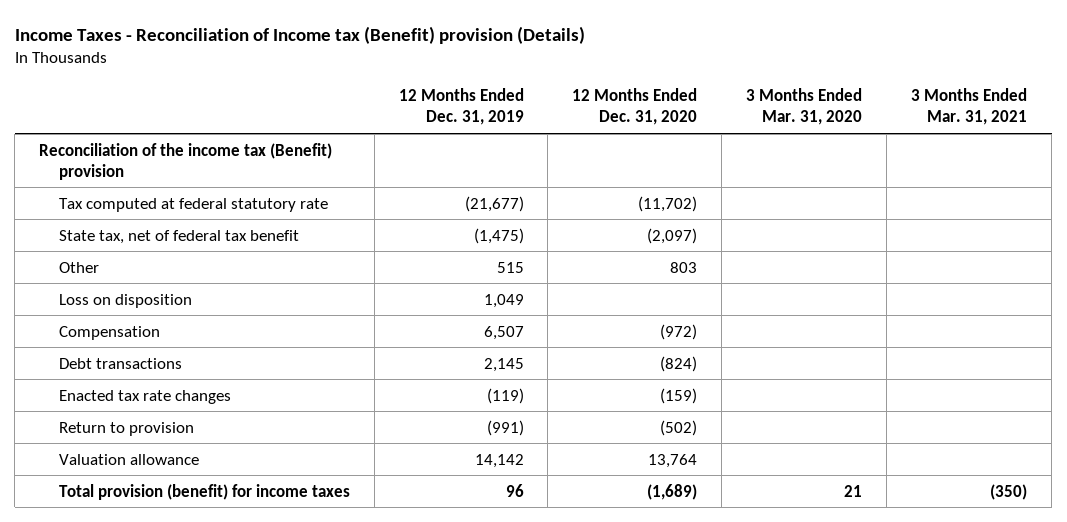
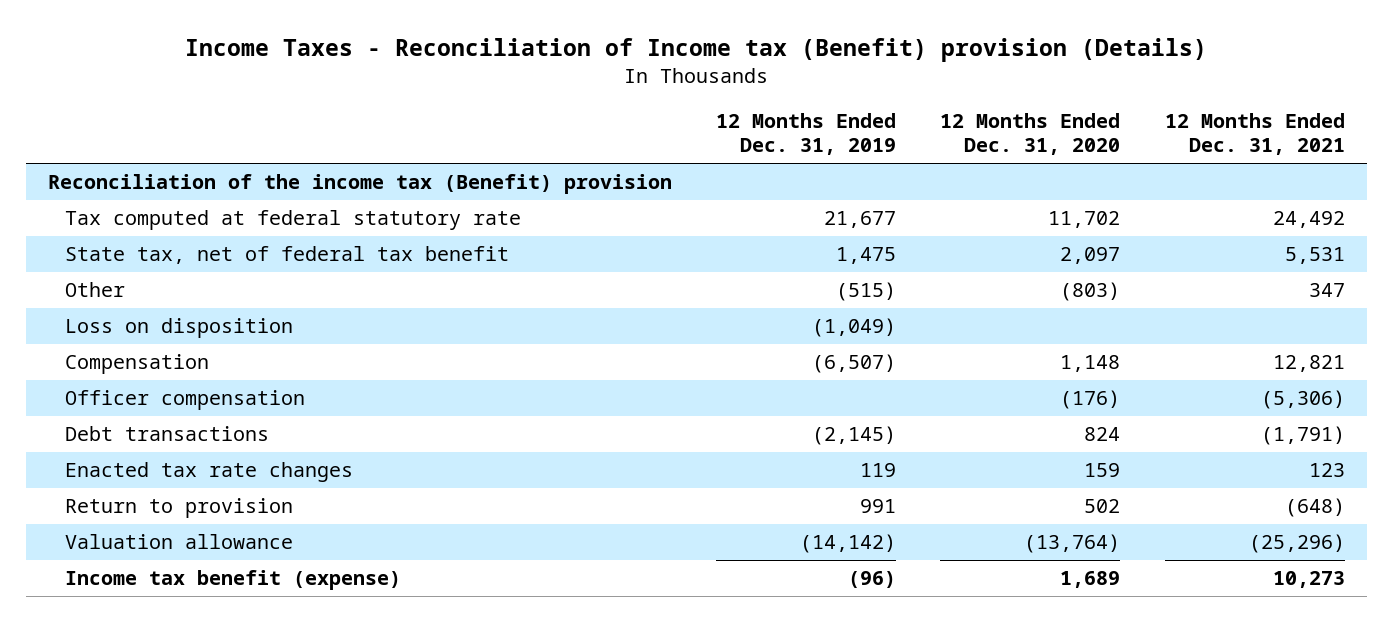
[746,88,863,126] 3 Months Ended Mar. 31, 2020 -> none
[911,88,1028,126] 3 Months Ended Mar. 31, 2021 -> none
none -> [1164,113,1345,156] 12 Months Ended Dec. 31, 2021
[464,195,524,212] (21,677) -> [823,211,896,229] 21,677
[638,195,698,212] (11,702) -> [1048,211,1121,229] 11,702
[473,227,524,244] (1,475) -> [835,247,896,265] 1,475
[647,227,698,244] (2,097) -> [1060,247,1121,265] 2,097
[496,261,524,273] 515 -> [835,282,896,302] (515)
[670,261,698,273] 803 -> [1060,282,1121,302] (803)
[483,293,524,308] 1,049 -> [811,318,896,338] (1,049)
[483,325,524,340] 6,507 -> [811,354,896,374] (6,507)
[660,323,698,340] (972) -> [1060,355,1121,373] 1,148
none -> [64,390,305,411] Officer compensation
[483,357,524,372] 2,145 -> [811,426,896,446] (2,145)
[660,355,698,372] (824) -> [1084,427,1121,442] 824
[486,387,524,404] (119) -> [859,463,896,478] 119
[660,387,698,404] (159) -> [1084,463,1121,478] 159
[486,419,524,436] (991) -> [859,499,896,514] 991
[660,419,698,436] (502) -> [1084,499,1121,514] 502
[474,453,524,468] 14,142 -> [799,534,896,554] (14,142)
[648,453,698,468] 13,764 -> [1024,534,1121,554] (13,764)
[58,483,350,500] Total provision (benefit) for income taxes -> [64,570,401,591] Income tax benefit (expense)
[505,483,524,497] 96 -> [847,571,896,589] (96)
[647,483,698,500] (1,689) -> [1060,571,1121,589] 1,689

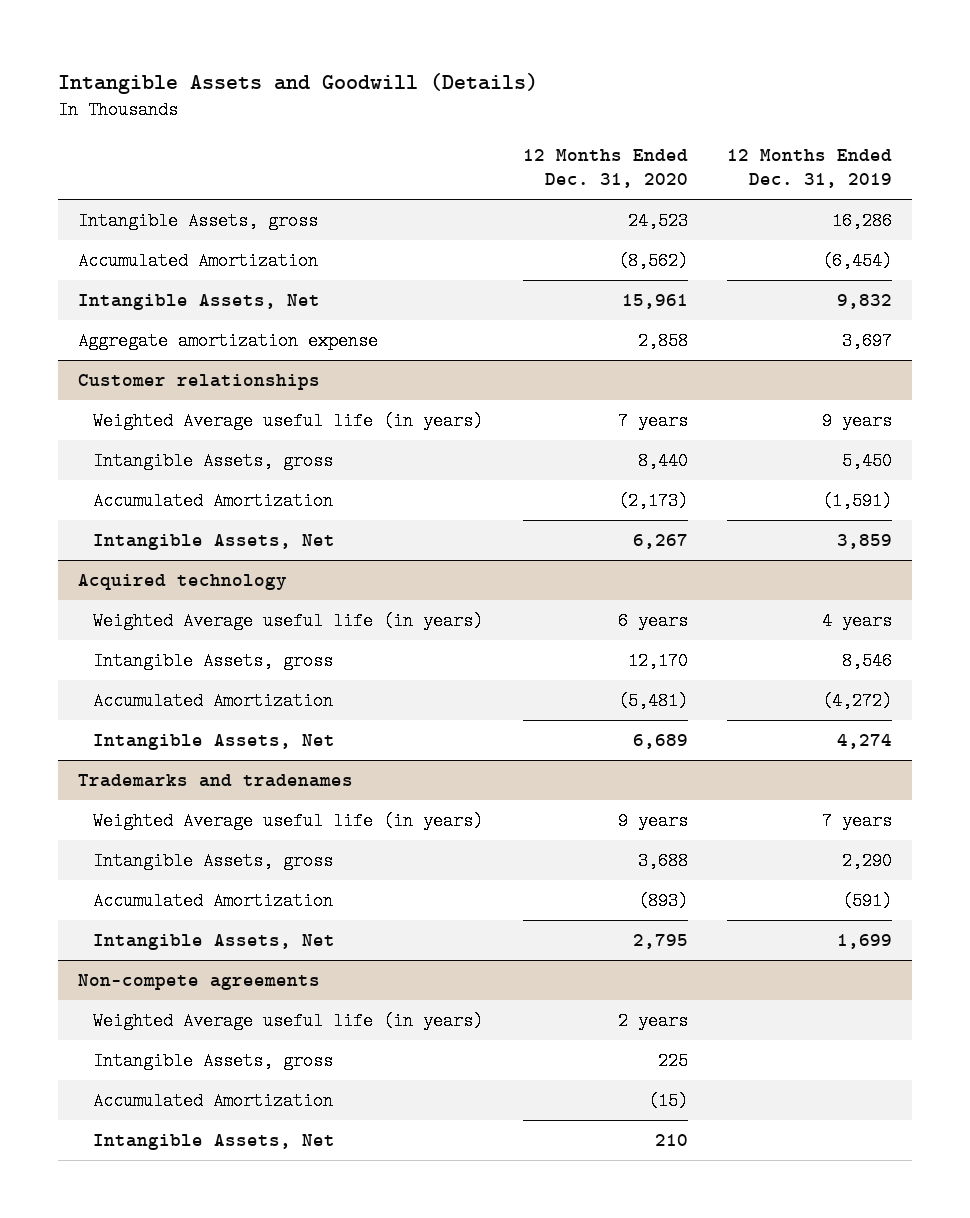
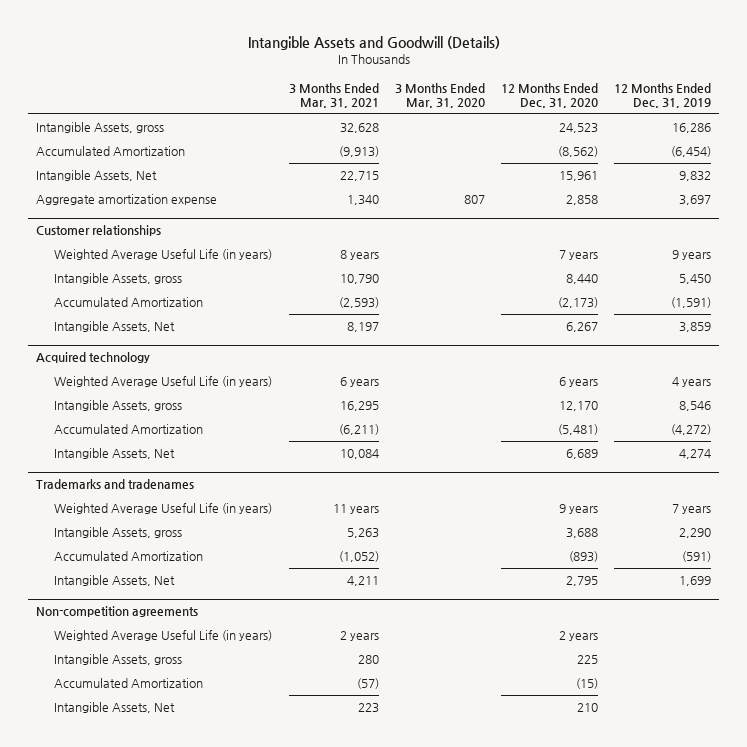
none -> [288,82,379,109] 3 Months Ended Mar. 31, 2021
none -> [394,82,485,109] 3 Months Ended Mar. 31, 2020
[93,411,484,430] Weighted Average useful life (in years) -> [54,249,273,261] Weighted Average Useful Life (in years)
[93,611,484,630] Weighted Average useful life (in years) -> [54,376,273,388] Weighted Average Useful Life (in years)
[93,811,484,830] Weighted Average useful life (in years) -> [54,503,273,515] Weighted Average Useful Life (in years)
[77,973,320,990] Non-compete agreements -> [36,606,199,618] Non-competition agreements
[93,1011,484,1030] Weighted Average useful life (in years) -> [54,630,273,642] Weighted Average Useful Life (in years)

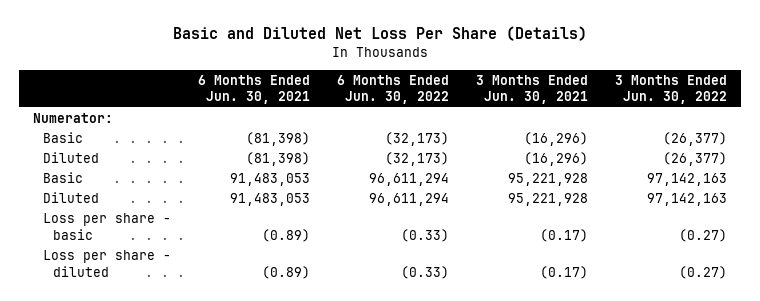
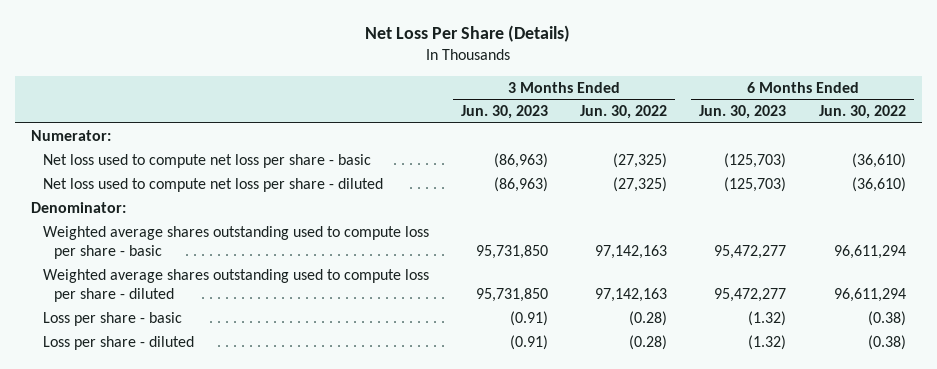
[173,26,588,42] Basic and Diluted Net Loss Per Share (Details) -> [365,25,571,43] Net Loss Per Share (Details)
[198,74,311,105] 6 Months Ended Jun. 30, 2021 -> none
[476,74,589,105] 3 Months Ended Jun. 30, 2021 -> none
none -> [460,105,548,120] Jun. 30, 2023
none -> [699,105,787,120] Jun. 30, 2023
[43,131,84,143] Basic -> none
[43,151,100,163] Diluted -> none
none -> [42,153,371,168] Net loss used to compute net loss per share - basic
none -> [42,177,383,192] Net loss used to compute net loss per share - diluted
none -> [31,201,127,213] Denominator:
[43,171,84,183] Basic -> [42,225,429,260] Weighted average shares outstanding used to compute loss per share - basic
[43,191,100,203] Diluted -> [42,268,429,303] Weighted average shares outstanding used to compute loss per share - diluted
[401,228,450,242] (0.33) -> [867,310,906,326] (0.38)
[679,228,728,242] (0.27) -> [629,310,668,326] (0.28)
[401,265,450,279] (0.33) -> [867,334,906,350] (0.38)
[679,265,728,279] (0.27) -> [629,334,668,350] (0.28)

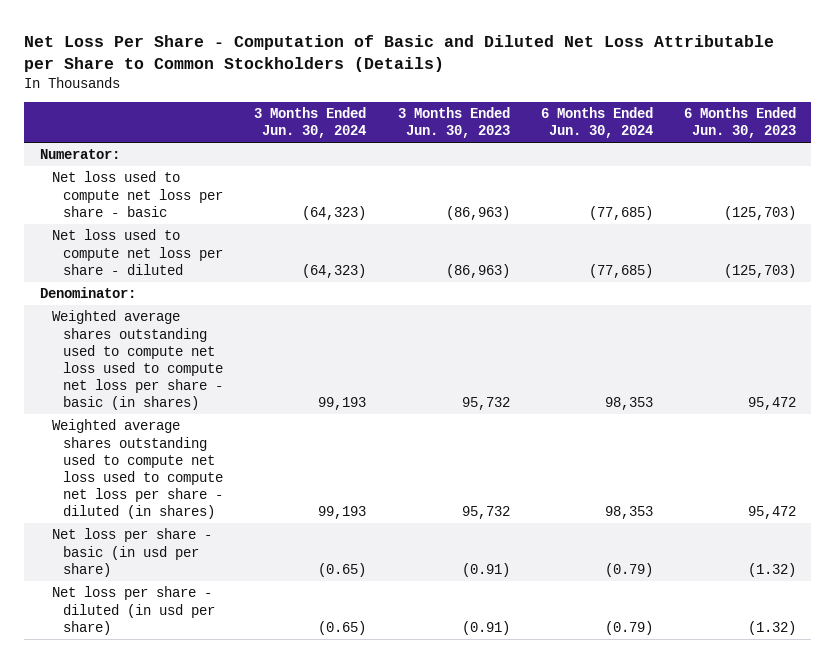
[365,25,571,43] Net Loss Per Share (Details) -> [24,34,775,72] Net Loss Per Share - Computation of Basic and Diluted Net Loss Attributable per Share to Common Stockholders (Details)
[580,105,668,120] Jun. 30, 2022 -> none
[818,105,906,120] Jun. 30, 2022 -> none
none -> [254,107,367,139] 3 Months Ended Jun. 30, 2024
none -> [540,107,653,139] 6 Months Ended Jun. 30, 2024
[42,225,429,260] Weighted average shares outstanding used to compute loss per share - basic -> [51,310,224,411] Weighted average shares outstanding used to compute net loss used to compute net loss per share - basic (in shares)
[475,245,548,260] 95,731,850 -> [461,397,510,411] 95,732
[714,245,787,260] 95,472,277 -> [747,397,796,411] 95,472
[42,268,429,303] Weighted average shares outstanding used to compute loss per share - diluted -> [51,419,224,520] Weighted average shares outstanding used to compute net loss used to compute net loss per share - diluted (in shares)
[475,288,548,303] 95,731,850 -> [461,506,510,520] 95,732
[714,288,787,303] 95,472,277 -> [747,506,796,520] 95,472
[42,311,182,326] Loss per share - basic -> [51,528,212,577] Net loss per share - basic (in usd per share)
[42,335,194,350] Loss per share - diluted -> [51,586,216,635] Net loss per share - diluted (in usd per share)

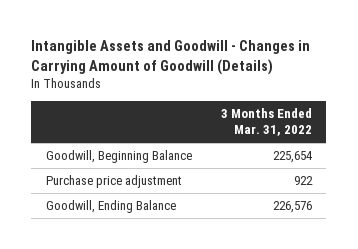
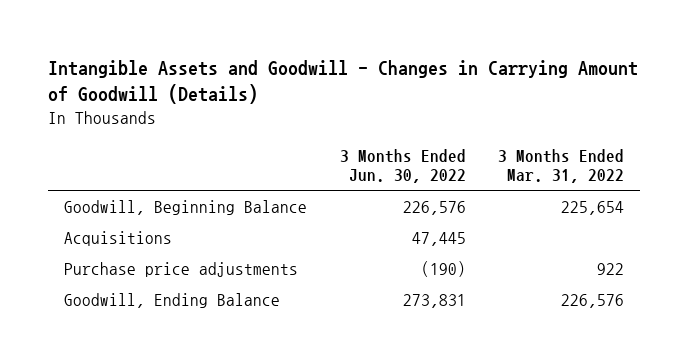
none -> [339,148,466,184] 3 Months Ended Jun. 30, 2022
none -> [64,231,173,247] Acquisitions
[45,175,182,189] Purchase price adjustment -> [64,262,299,278] Purchase price adjustments

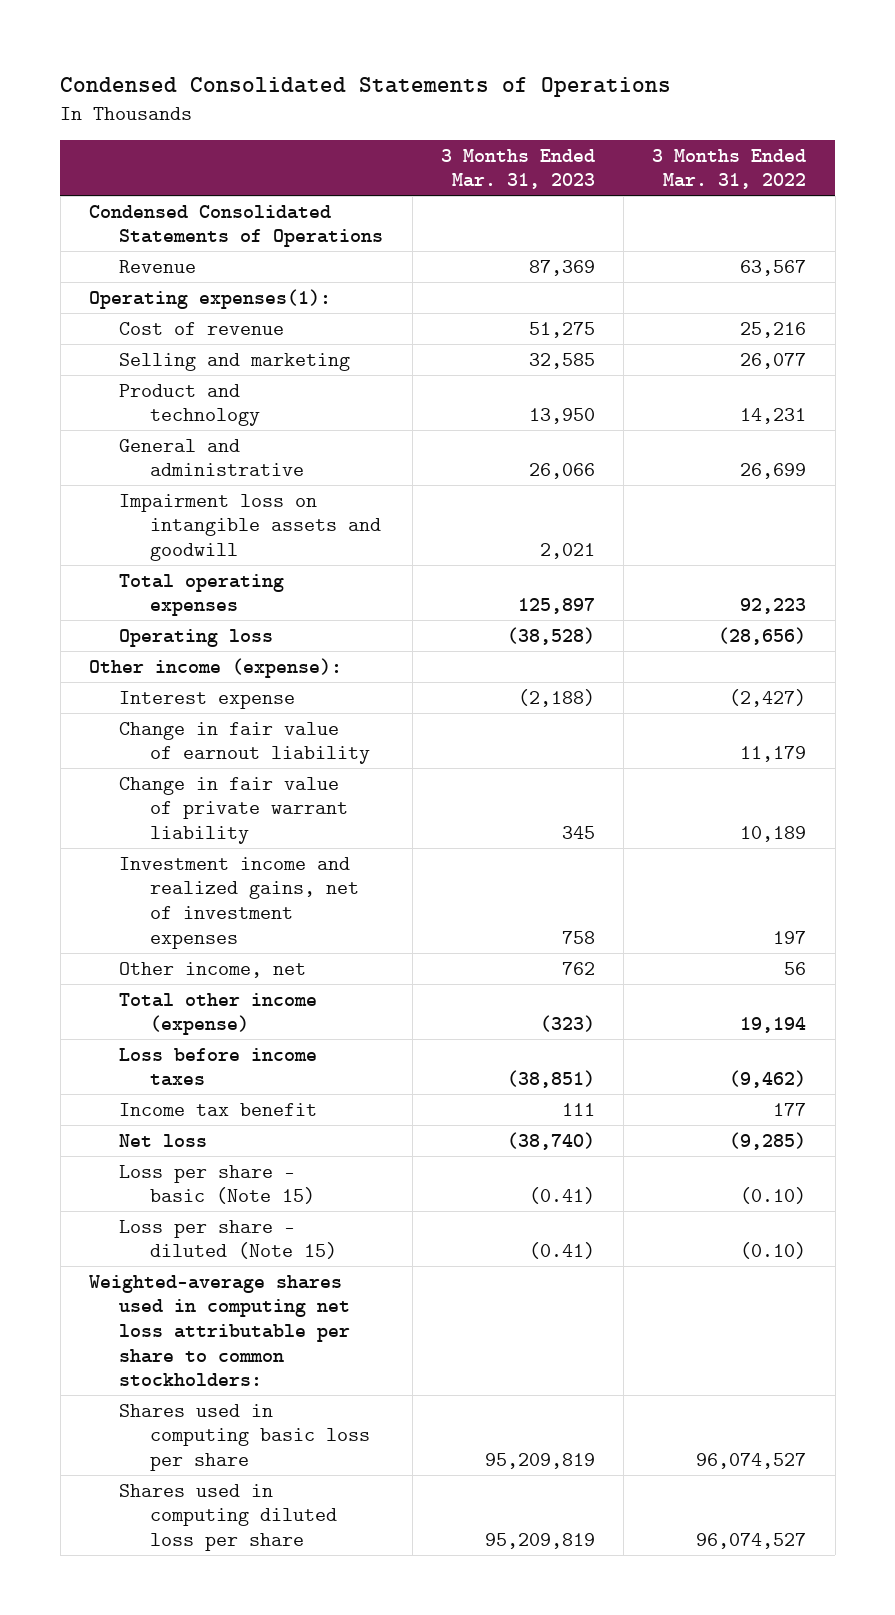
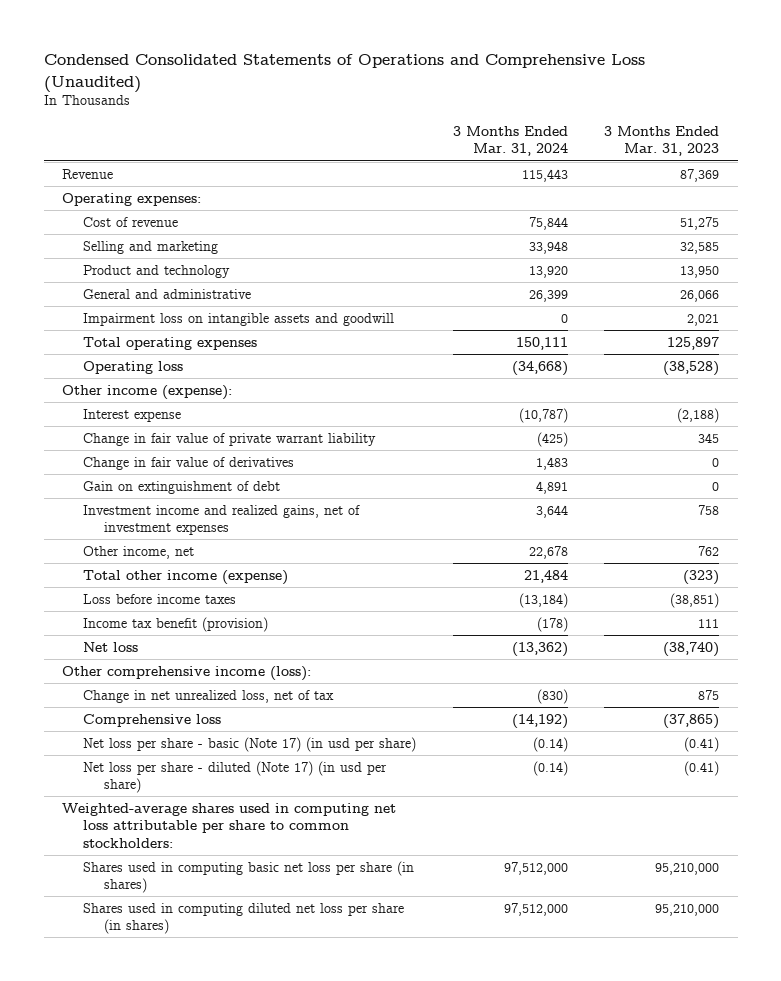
[60,76,672,97] Condensed Consolidated Statements of Operations -> [43,54,645,93] Condensed Consolidated Statements of Operations and Comprehensive Loss (Unaudited)
[652,148,807,190] 3 Months Ended Mar. 31, 2022 -> none
none -> [452,125,568,157] 3 Months Ended Mar. 31, 2024
[88,204,384,248] Condensed Consolidated Statements of Operations -> none
[88,288,331,309] Operating expenses(1): -> [61,192,201,206] Operating expenses:
[119,721,371,765] Change in fair value of earnout liability -> none
none -> [83,456,295,470] Change in fair value of derivatives
none -> [83,480,281,494] Gain on extinguishment of debt
[119,1102,318,1116] Income tax benefit -> [83,616,269,632] Income tax benefit (provision)
none -> [61,665,311,681] Other comprehensive income (loss):
none -> [83,689,335,703] Change in net unrealized loss, net of tax
none -> [83,713,222,727] Comprehensive loss
[119,1164,316,1205] Loss per share - basic (Note 15) -> [83,736,417,752] Net loss per share - basic (Note 17) (in usd per share)
[119,1219,338,1260] Loss per share - diluted (Note 15) -> [83,760,388,794] Net loss per share - diluted (Note 17) (in usd per share)
[119,1403,371,1471] Shares used in computing basic loss per share -> [83,860,415,894] Shares used in computing basic net loss per share (in shares)
[484,1452,595,1469] 95,209,819 -> [655,862,720,875] 95,210,000
[119,1483,338,1551] Shares used in computing diluted loss per share -> [83,902,405,935] Shares used in computing diluted net loss per share (in shares)
[484,1532,595,1549] 95,209,819 -> [655,903,720,916] 95,210,000

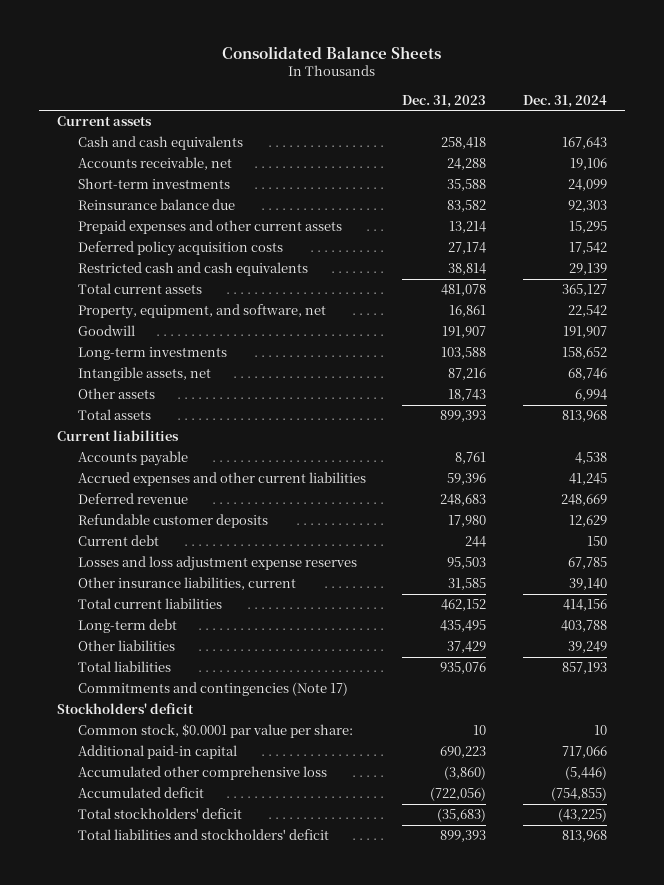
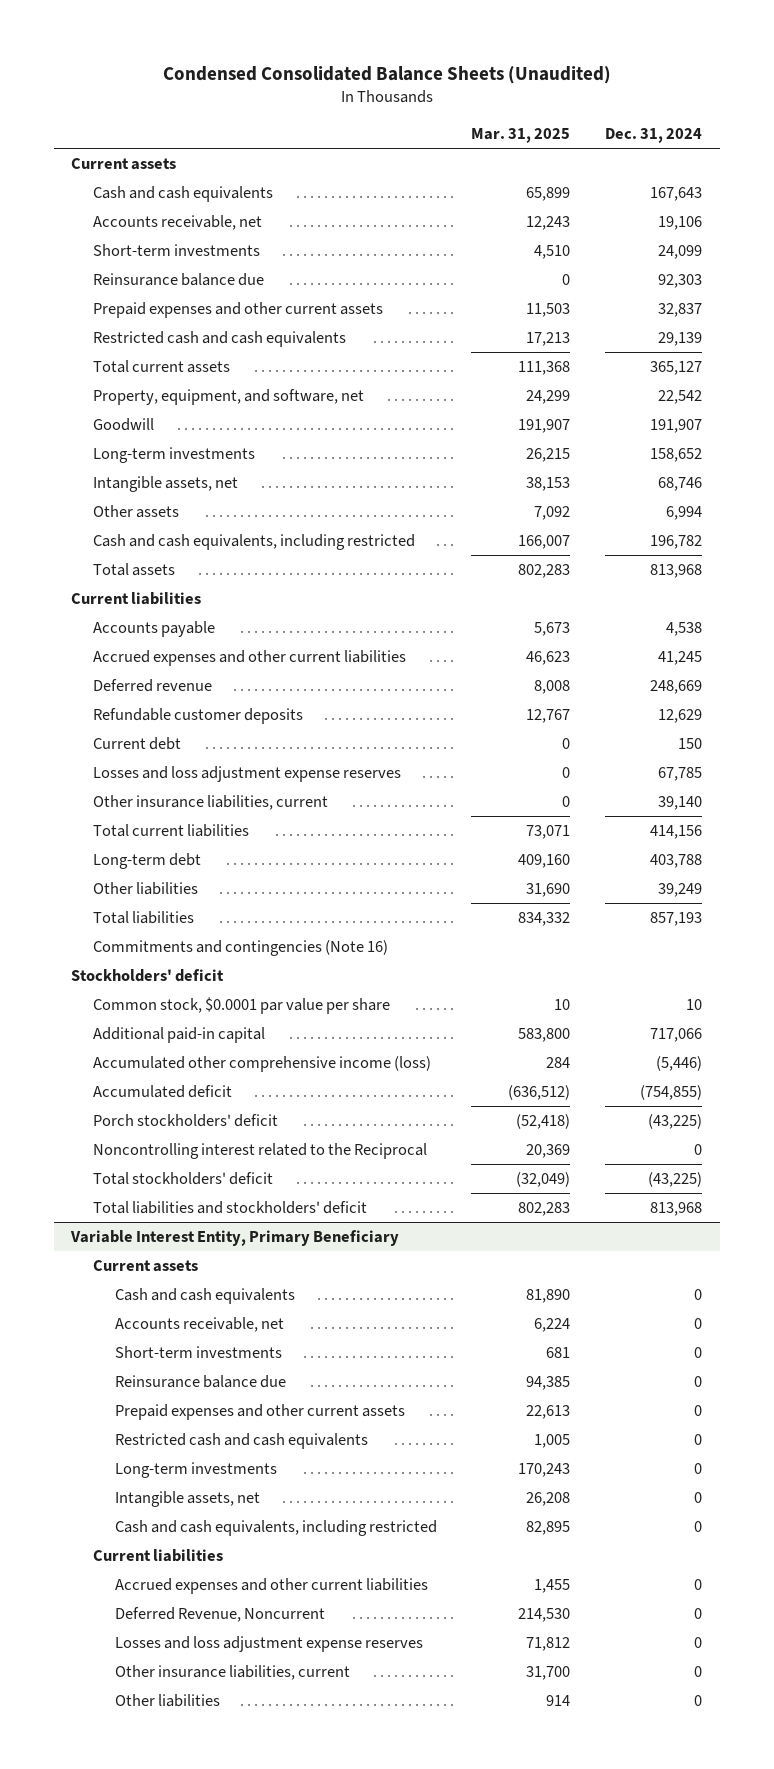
[222,46,442,60] Consolidated Balance Sheets -> [162,65,611,84] Condensed Consolidated Balance Sheets (Unaudited)
[402,94,487,108] Dec. 31, 2023 -> none
none -> [471,127,571,143] Mar. 31, 2025
[77,241,283,257] Deferred policy acquisition costs -> none
[568,221,607,234] 15,295 -> [658,303,703,318] 32,837
none -> [93,534,416,551] Cash and cash equivalents, including restricted
[77,682,348,697] Commitments and contingencies (Note 17) -> [93,940,389,957] Commitments and contingencies (Note 16)
[77,724,353,739] Common stock, $0.0001 par value per share: -> [93,997,391,1015] Common stock, $0.0001 par value per share
[77,766,327,781] Accumulated other comprehensive loss -> [93,1056,432,1073] Accumulated other comprehensive income (loss)
none -> [93,1114,279,1128] Porch stockholders' deficit
none -> [93,1143,428,1160] Noncontrolling interest related to the Reciprocal
none -> [70,1230,400,1247] Variable Interest Entity, Primary Beneficiary
none -> [93,1260,199,1273] Current assets
none -> [114,1288,295,1305] Cash and cash equivalents
none -> [114,1317,284,1333] Accounts receivable, net
none -> [114,1346,282,1359] Short-term investments
none -> [114,1375,286,1389] Reinsurance balance due
none -> [114,1404,405,1421] Prepaid expenses and other current assets
none -> [114,1433,368,1450] Restricted cash and cash equivalents
none -> [114,1462,277,1479] Long-term investments
none -> [114,1491,260,1508] Intangible assets, net
none -> [114,1520,437,1537] Cash and cash equivalents, including restricted
none -> [93,1549,224,1563] Current liabilities
none -> [114,1578,428,1595] Accrued expenses and other current liabilities
none -> [114,1607,325,1623] Deferred Revenue, Noncurrent
none -> [114,1636,423,1653] Losses and loss adjustment expense reserves
none -> [114,1665,350,1681] Other insurance liabilities, current
none -> [114,1694,220,1708] Other liabilities

